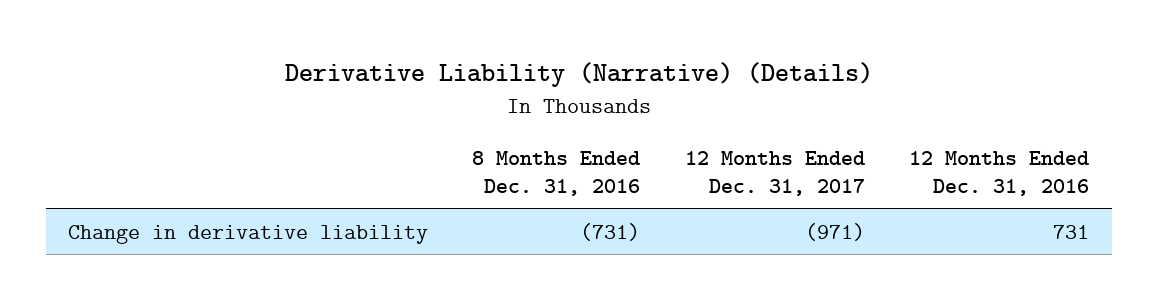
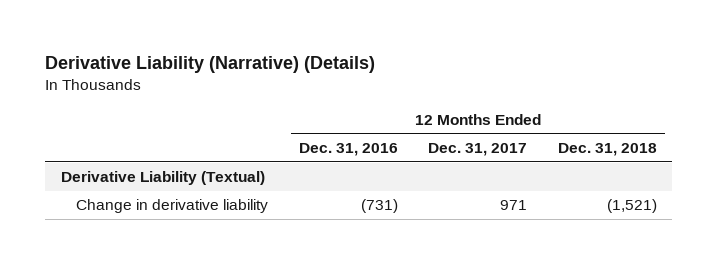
[472,151,641,196] 8 Months Ended Dec. 31, 2016 -> none
none -> [558,143,658,157] Dec. 31, 2018
none -> [60,171,265,186] Derivative Liability (Textual)
[804,222,865,241] (971) -> [500,200,528,211] 971
[1053,224,1090,239] 731 -> [360,199,398,214] (731)

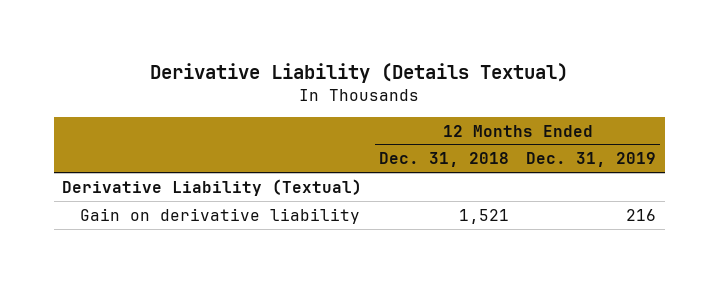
[45,56,376,74] Derivative Liability (Narrative) (Details) -> [150,62,569,83] Derivative Liability (Details Textual)
[298,143,398,157] Dec. 31, 2016 -> none
[428,143,528,157] Dec. 31, 2017 -> none
none -> [526,152,657,168] Dec. 31, 2019
[75,199,268,214] Change in derivative liability -> [79,207,360,224] Gain on derivative liability
[607,199,658,214] (1,521) -> [459,208,510,224] 1,521

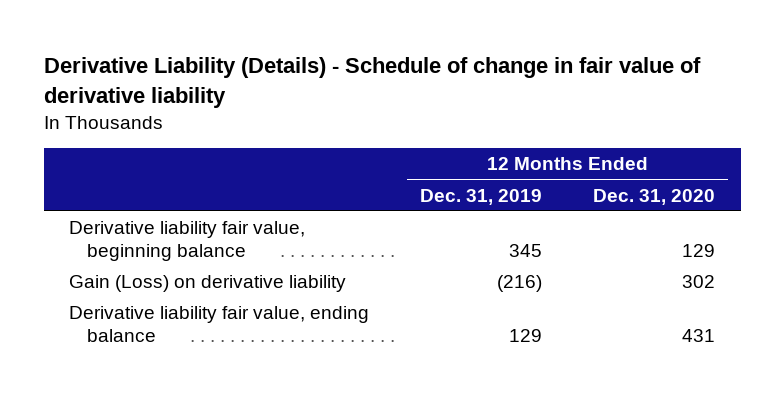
[150,62,569,83] Derivative Liability (Details Textual) -> [43,57,701,109] Derivative Liability (Details) - Schedule of change in fair value of derivative liability
[379,152,510,168] Dec. 31, 2018 -> none
none -> [593,188,716,205] Dec. 31, 2020
[62,178,363,196] Derivative Liability (Textual) -> none
none -> [69,221,306,261] Derivative liability fair value, beginning balance
[79,207,360,224] Gain on derivative liability -> [69,275,347,293] Gain (Loss) on derivative liability
[626,208,657,221] 216 -> [497,275,543,293] (216)
none -> [69,306,370,342] Derivative liability fair value, ending balance

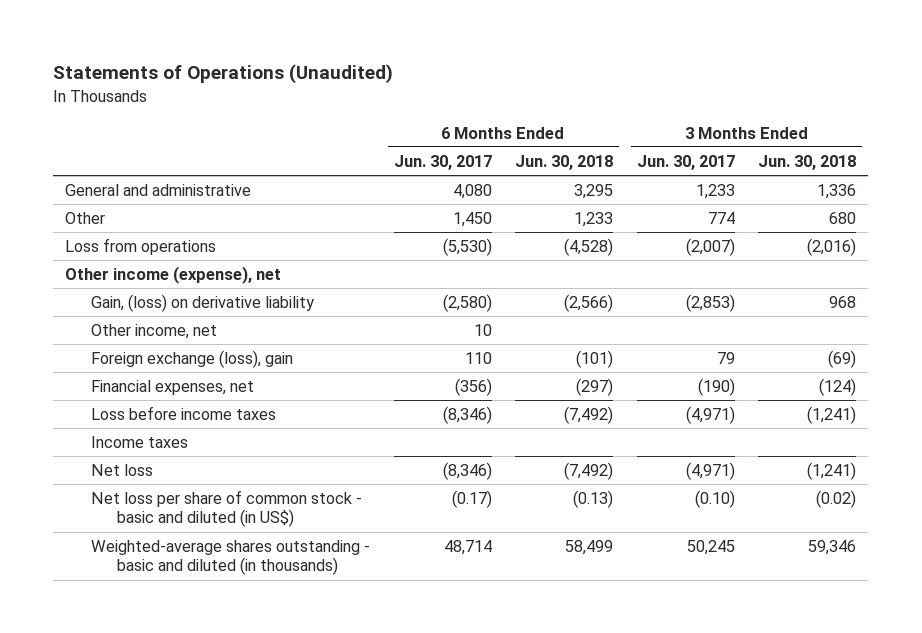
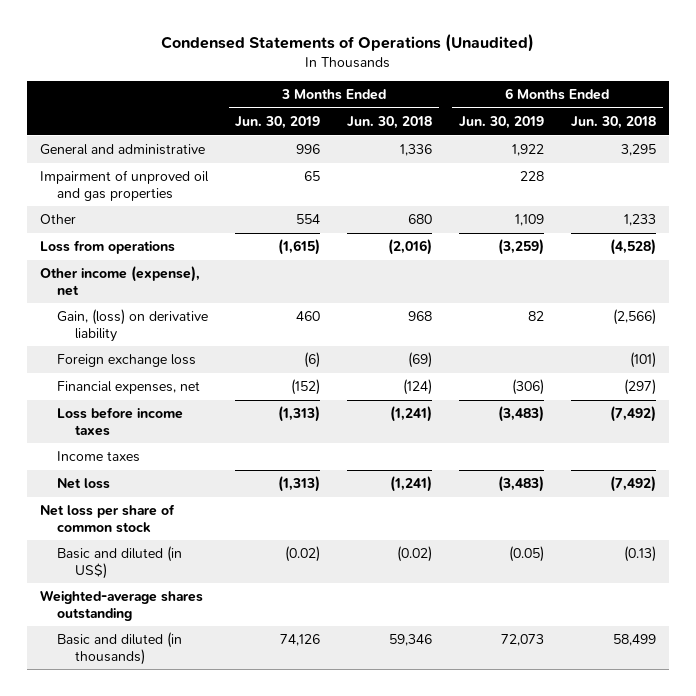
[53,64,394,85] Statements of Operations (Unaudited) -> [160,34,534,53] Condensed Statements of Operations (Unaudited)
[393,154,492,170] Jun. 30, 2017 -> none
[636,154,735,170] Jun. 30, 2017 -> none
none -> [235,115,321,129] Jun. 30, 2019
none -> [458,115,544,129] Jun. 30, 2019
none -> [39,170,209,201] Impairment of unproved oil and gas properties
[90,324,217,340] Other income, net -> none
[90,350,293,369] Foreign exchange (loss), gain -> [57,354,197,368] Foreign exchange loss
none -> [39,504,175,533] Net loss per share of common stock
[90,490,362,528] Net loss per share of common stock - basic and diluted (in US$) -> [57,546,183,579] Basic and diluted (in US$)
none -> [39,590,203,621] Weighted-average shares outstanding
[90,540,370,576] Weighted-average shares outstanding - basic and diluted (in thousands) -> [57,632,183,665] Basic and diluted (in thousands)

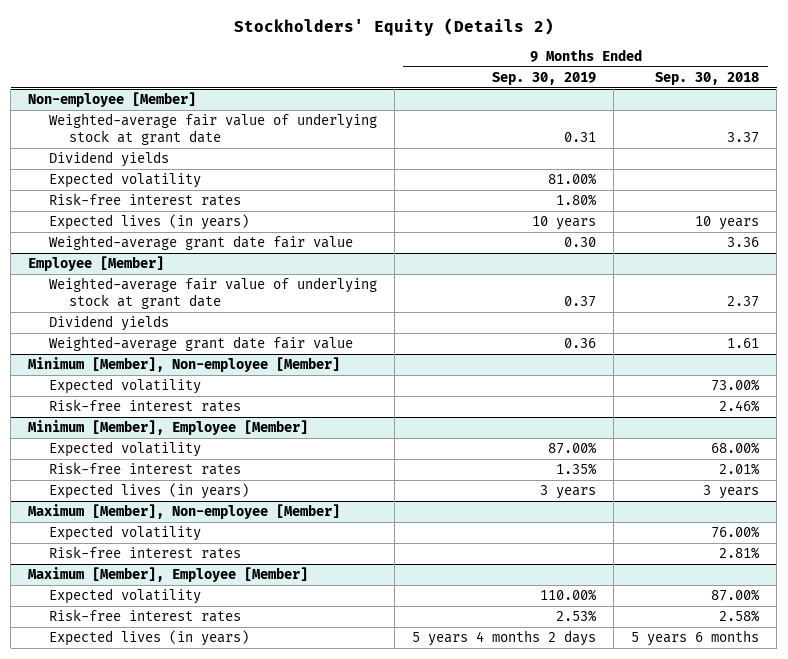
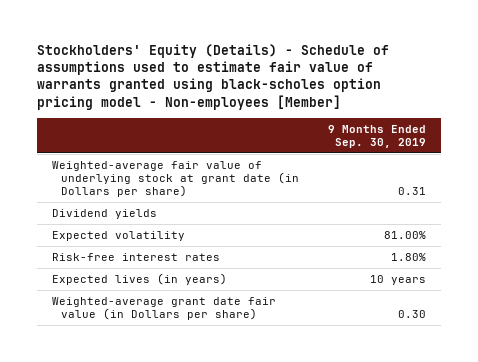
[233,17,554,36] Stockholders' Equity (Details 2) -> [37,43,390,110] Stockholders' Equity (Details) - Schedule of assumptions used to estimate fair value of warrants granted using black-scholes option pricing model - Non-employees [Member]
[655,71,760,85] Sep. 30, 2018 -> none
[28,92,197,108] Non-employee [Member] -> none
[48,113,377,145] Weighted-average fair value of underlying stock at grant date -> [51,160,299,198] Weighted-average fair value of underlying stock at grant date (in Dollars per share)
[28,256,165,272] Employee [Member] -> none
[48,277,377,309] Weighted-average fair value of underlying stock at grant date -> none
[48,315,169,332] Dividend yields -> none
[48,336,353,352] Weighted-average grant date fair value -> none
[28,357,341,373] Minimum [Member], Non-employee [Member] -> none
[48,378,201,395] Expected volatility -> none
[48,399,241,413] Risk-free interest rates -> none
[28,420,309,436] Minimum [Member], Employee [Member] -> none
[48,441,201,458] Expected volatility -> none
[48,462,241,476] Risk-free interest rates -> none
[48,483,249,500] Expected lives (in years) -> none
[28,504,341,520] Maximum [Member], Non-employee [Member] -> none
[48,525,201,542] Expected volatility -> none
[48,546,241,560] Risk-free interest rates -> none
[28,567,309,583] Maximum [Member], Employee [Member] -> none
[48,588,201,605] Expected volatility -> none
[48,609,241,623] Risk-free interest rates -> none
[48,630,249,647] Expected lives (in years) -> none
[48,235,353,251] Weighted-average grant date fair value -> [51,296,276,321] Weighted-average grant date fair value (in Dollars per share)

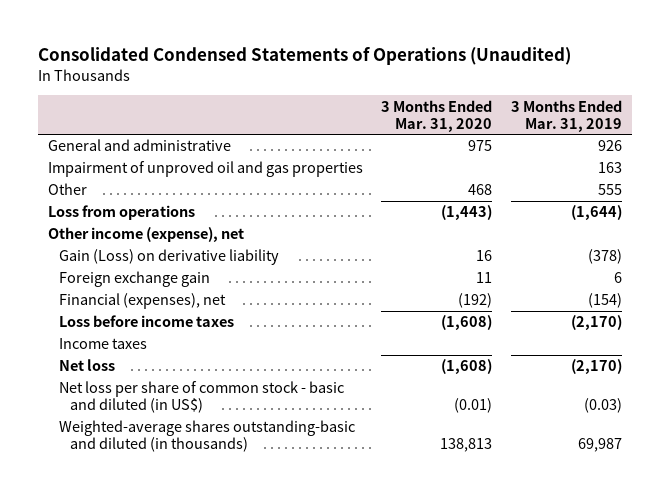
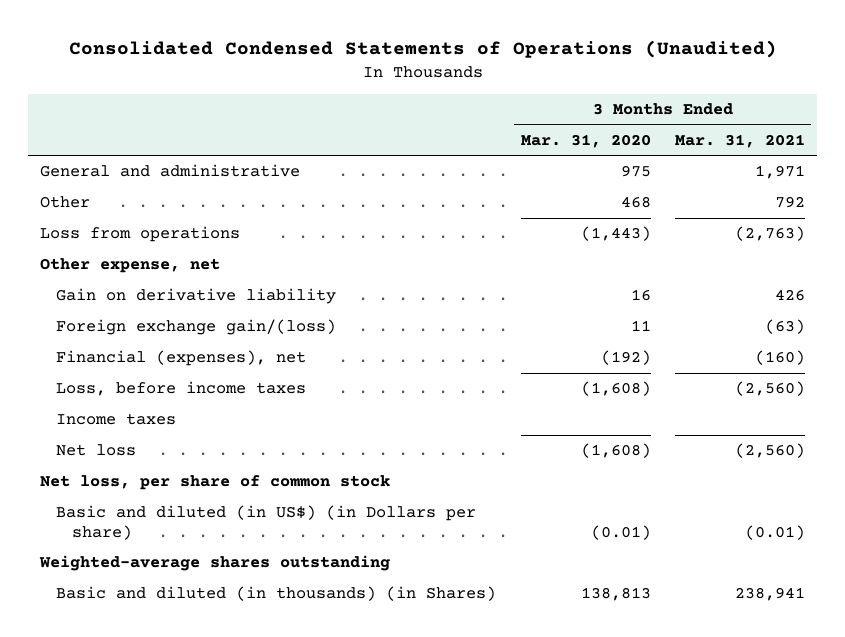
[511,99,623,132] 3 Months Ended Mar. 31, 2019 -> none
none -> [675,133,806,148] Mar. 31, 2021
[47,161,363,178] Impairment of unproved oil and gas properties -> none
[47,227,244,243] Other income (expense), net -> [40,258,221,274] Other expense, net
[58,249,279,266] Gain (Loss) on derivative liability -> [56,288,337,305] Gain on derivative liability
[58,271,210,288] Foreign exchange gain -> [56,319,337,336] Foreign exchange gain/(loss)
[58,315,234,328] Loss before income taxes -> [56,381,307,397] Loss, before income taxes
none -> [40,475,391,491] Net loss, per share of common stock
[58,381,344,414] Net loss per share of common stock - basic and diluted (in US$) -> [56,505,477,540] Basic and diluted (in US$) (in Dollars per share)
none -> [39,555,391,572] Weighted-average shares outstanding
[58,420,355,453] Weighted-average shares outstanding-basic and diluted (in thousands) -> [56,586,497,602] Basic and diluted (in thousands) (in Shares)

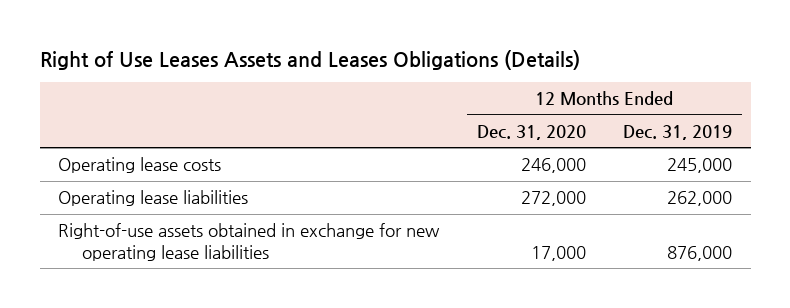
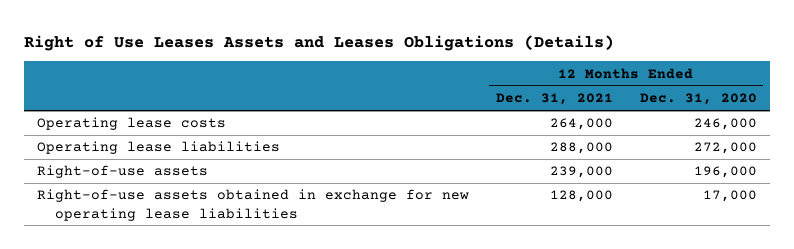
[623,125,733,141] Dec. 31, 2019 -> none
none -> [495,93,613,106] Dec. 31, 2021
none -> [37,165,209,179] Right-of-use assets

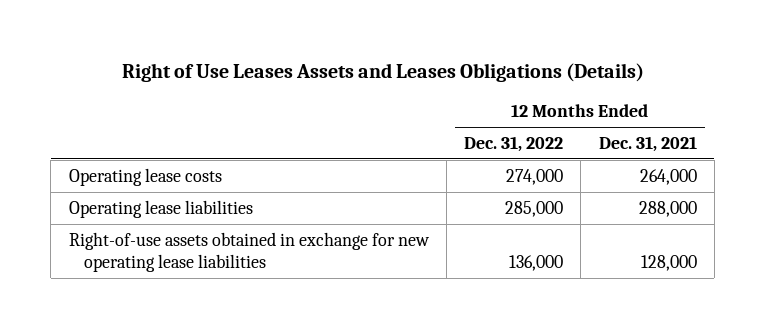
[639,93,757,106] Dec. 31, 2020 -> none
none -> [464,135,564,152] Dec. 31, 2022
[37,165,209,179] Right-of-use assets -> none

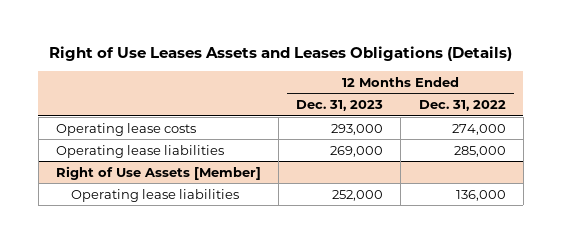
[598,135,697,152] Dec. 31, 2021 -> none
none -> [296,100,384,112] Dec. 31, 2023
none -> [55,165,261,180] Right of Use Assets [Member]
[68,231,430,272] Right-of-use assets obtained in exchange for new operating lease liabilities -> [71,188,240,202] Operating lease liabilities

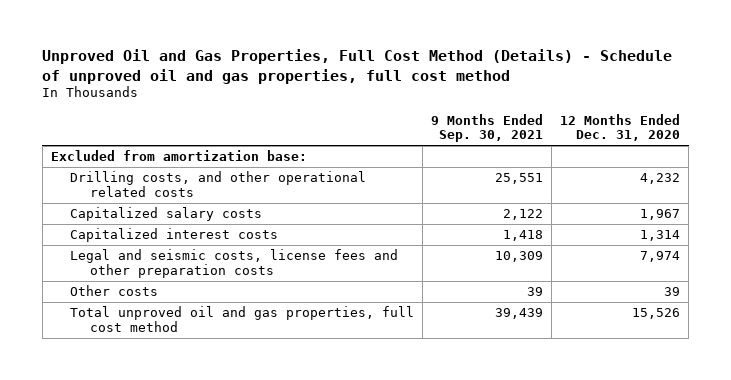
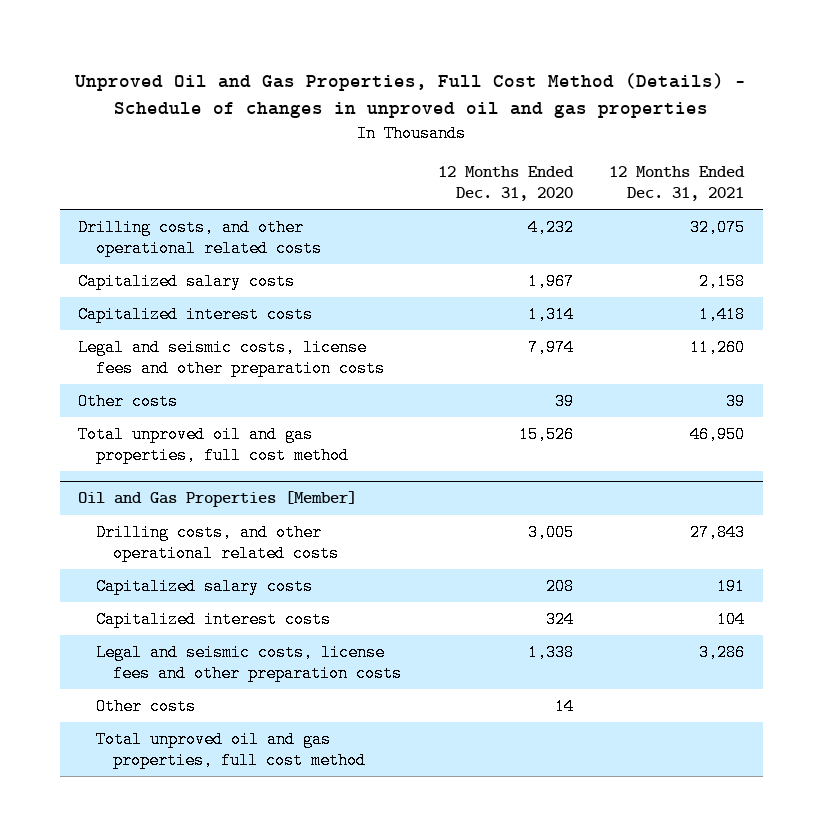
[42,49,673,84] Unproved Oil and Gas Properties, Full Cost Method (Details) - Schedule of unproved oil and gas properties, full cost method -> [74,73,747,119] Unproved Oil and Gas Properties, Full Cost Method (Details) - Schedule of changes in unproved oil and gas properties
[431,113,544,143] 9 Months Ended Sep. 30, 2021 -> none
none -> [609,166,746,201] 12 Months Ended Dec. 31, 2021
[50,150,307,162] Excluded from amortization base: -> none
none -> [78,491,358,508] Oil and Gas Properties [Member]
none -> [95,523,339,562] Drilling costs, and other operational related costs
none -> [95,577,313,595] Capitalized salary costs
none -> [95,610,331,628] Capitalized interest costs
none -> [95,643,402,682] Legal and seismic costs, license fees and other preparation costs
none -> [95,697,196,715] Other costs
none -> [95,730,366,769] Total unproved oil and gas properties, full cost method

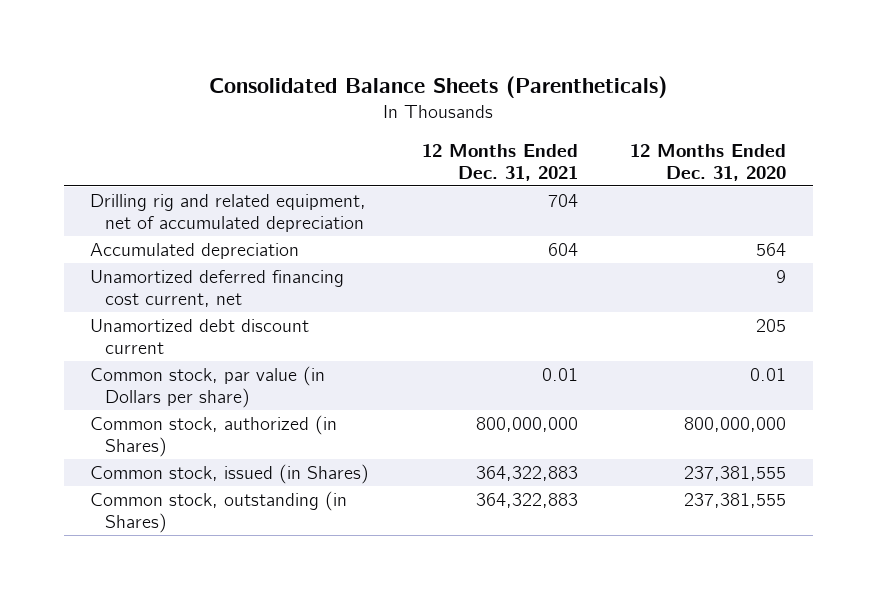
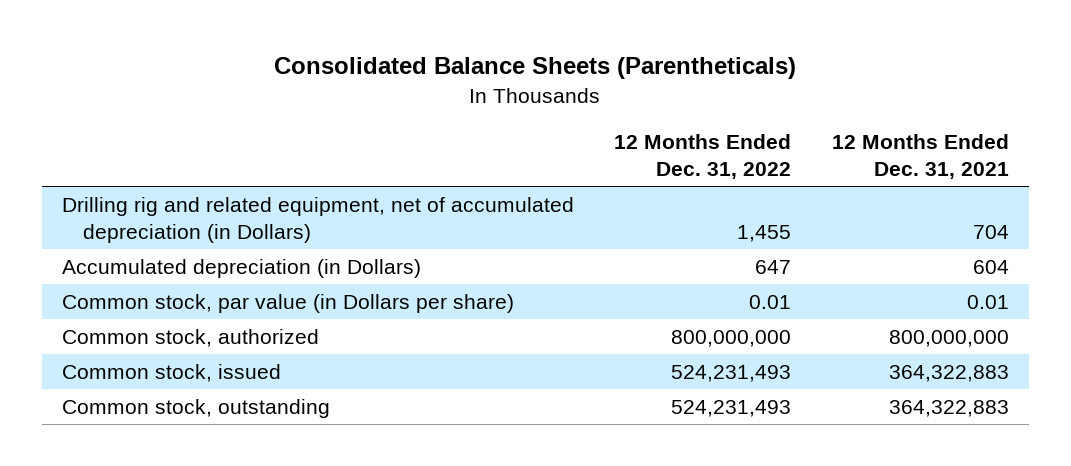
[630,144,787,181] 12 Months Ended Dec. 31, 2020 -> none
none -> [614,133,792,179] 12 Months Ended Dec. 31, 2022
[90,269,345,307] Unamortized deferred financing cost current, net -> none
[90,318,310,354] Unamortized debt discount current -> none
[90,193,367,232] Drilling rig and related equipment, net of accumulated depreciation -> [61,196,574,243] Drilling rig and related equipment, net of accumulated depreciation (in Dollars)
[90,242,300,259] Accumulated depreciation -> [61,258,421,278] Accumulated depreciation (in Dollars)
[90,414,338,457] Common stock, authorized (in Shares) -> [61,328,319,347] Common stock, authorized
[90,463,370,484] Common stock, issued (in Shares) -> [61,363,281,382] Common stock, issued
[90,490,348,533] Common stock, outstanding (in Shares) -> [61,398,330,418] Common stock, outstanding

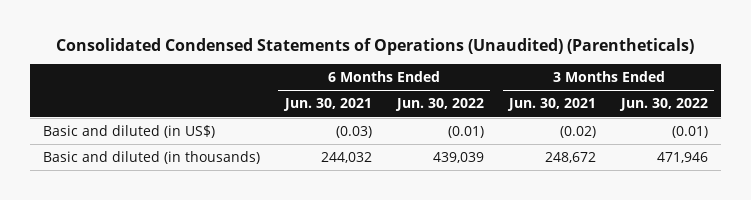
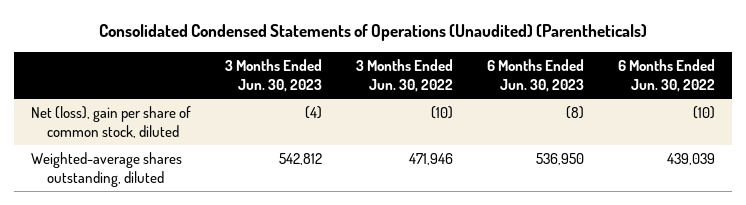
[282,98,372,112] Jun. 30, 2021 -> none
[507,98,597,112] Jun. 30, 2021 -> none
none -> [225,58,323,92] 3 Months Ended Jun. 30, 2023
none -> [487,58,585,92] 6 Months Ended Jun. 30, 2023
[42,124,215,138] Basic and diluted (in US$) -> none
none -> [31,105,192,138] Net (loss), gain per share of common stock, diluted
[42,150,260,164] Basic and diluted (in thousands) -> [31,151,183,187] Weighted-average shares outstanding, diluted

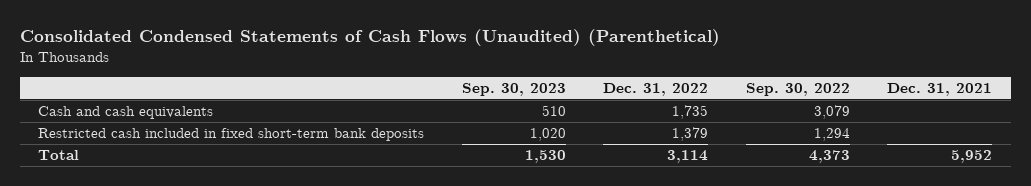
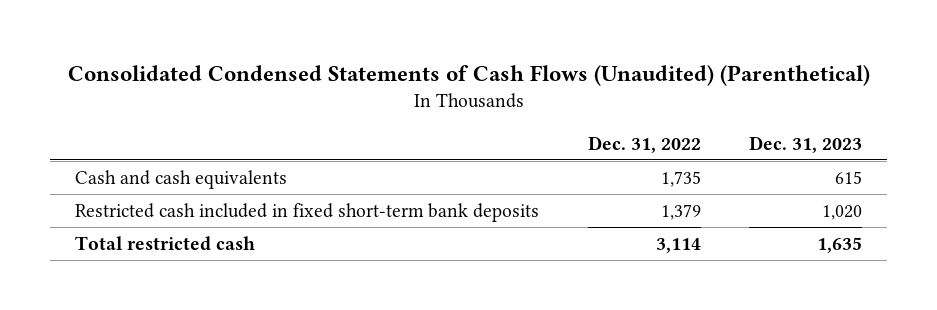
[461,82,566,96] Sep. 30, 2023 -> none
[745,82,850,96] Sep. 30, 2022 -> none
[887,82,993,96] Dec. 31, 2021 -> none
none -> [749,136,863,154] Dec. 31, 2023
[38,149,80,160] Total -> [74,235,255,251] Total restricted cash

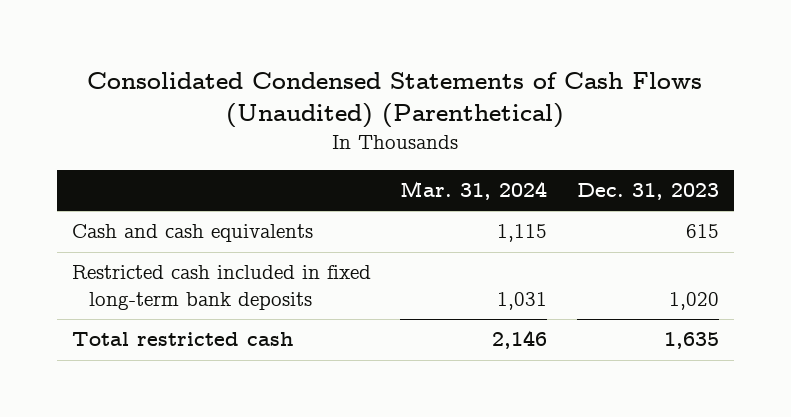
[587,136,701,154] Dec. 31, 2022 -> none
none -> [400,181,548,201] Mar. 31, 2024
[74,202,539,222] Restricted cash included in fixed short-term bank deposits -> [71,265,371,311] Restricted cash included in fixed long-term bank deposits

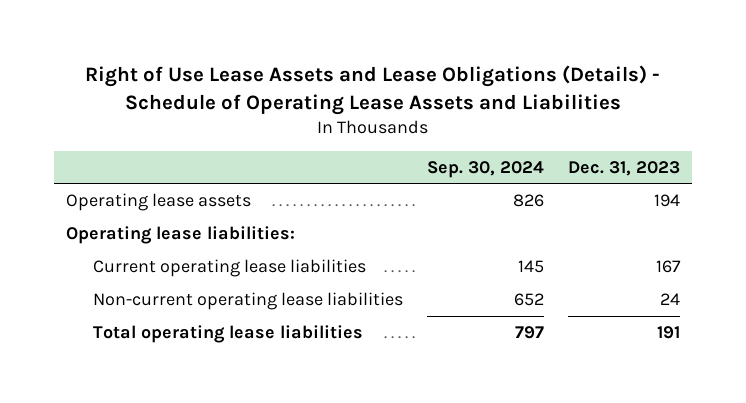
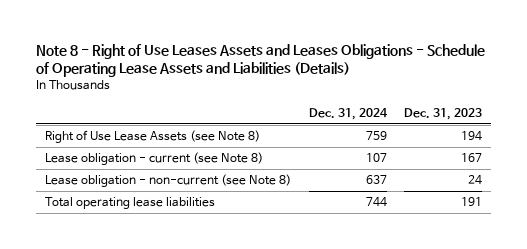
[84,65,660,115] Right of Use Lease Assets and Lease Obligations (Details) - Schedule of Operating Lease Assets and Liabilities -> [36,43,486,78] Note 8 - Right of Use Leases Assets and Leases Obligations - Schedule of Operating Lease Assets and Liabilities (Details)
[427,160,545,178] Sep. 30, 2024 -> none
none -> [308,107,388,120] Dec. 31, 2024
[65,225,295,244] Operating lease liabilities: -> none
[65,192,251,211] Operating lease assets -> [44,130,260,144] Right of Use Lease Assets (see Note 8)
[93,258,367,277] Current operating lease liabilities -> [44,152,263,166] Lease obligation - current (see Note 8)
[93,291,404,310] Non-current operating lease liabilities -> [44,174,291,188] Lease obligation - non-current (see Note 8)

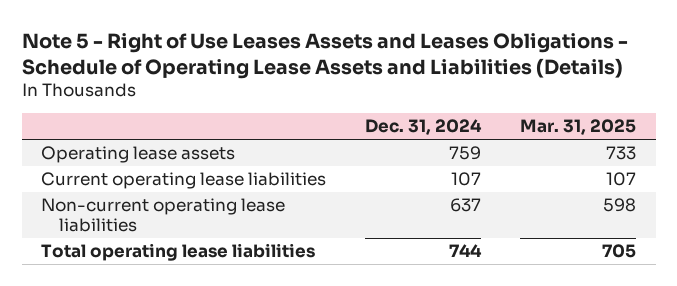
[36,43,486,78] Note 8 - Right of Use Leases Assets and Leases Obligations - Schedule of Operating Lease Assets and Liabilities (Details) -> [21,32,628,79] Note 5 - Right of Use Leases Assets and Leases Obligations - Schedule of Operating Lease Assets and Liabilities (Details)
[404,107,483,120] Dec. 31, 2023 -> none
none -> [520,119,637,136] Mar. 31, 2025
[44,130,260,144] Right of Use Lease Assets (see Note 8) -> [41,146,236,164] Operating lease assets
[44,152,263,166] Lease obligation - current (see Note 8) -> [41,172,327,190] Current operating lease liabilities
[44,174,291,188] Lease obligation - non-current (see Note 8) -> [41,198,286,232] Non-current operating lease liabilities

